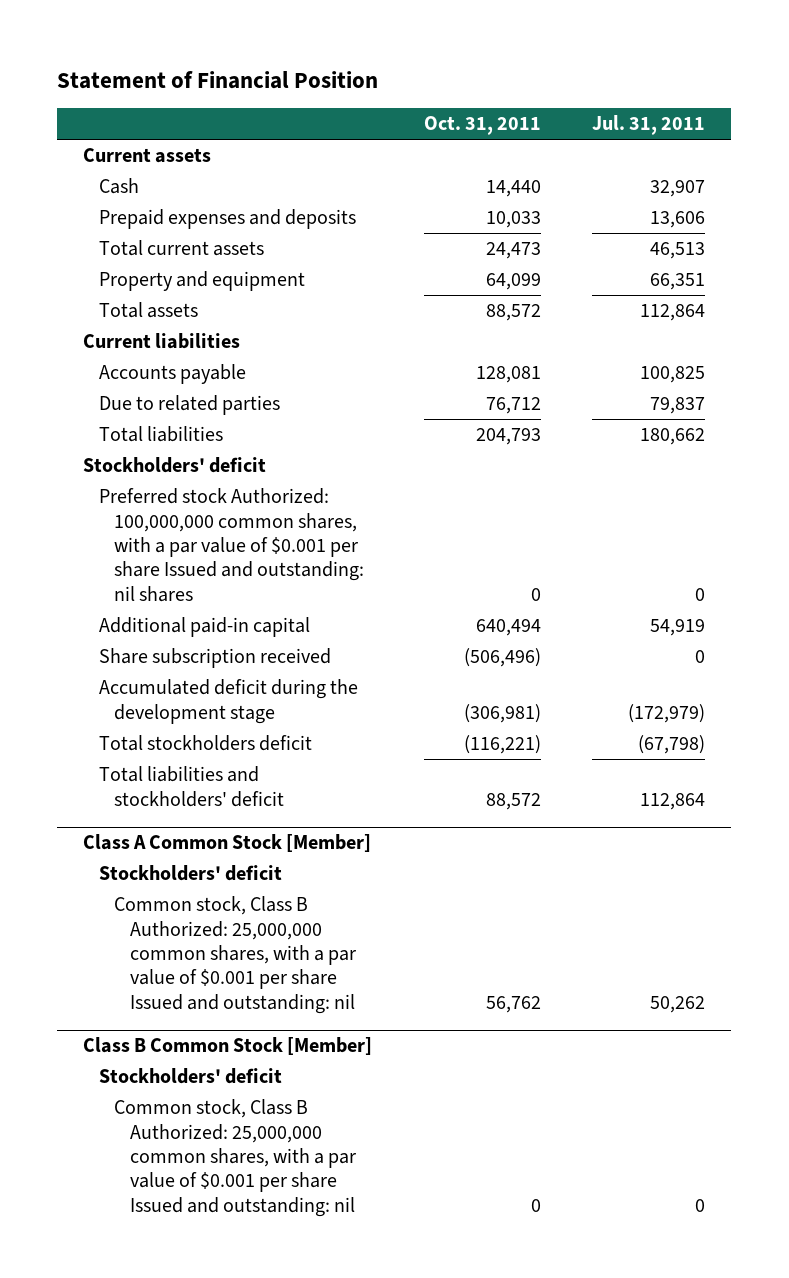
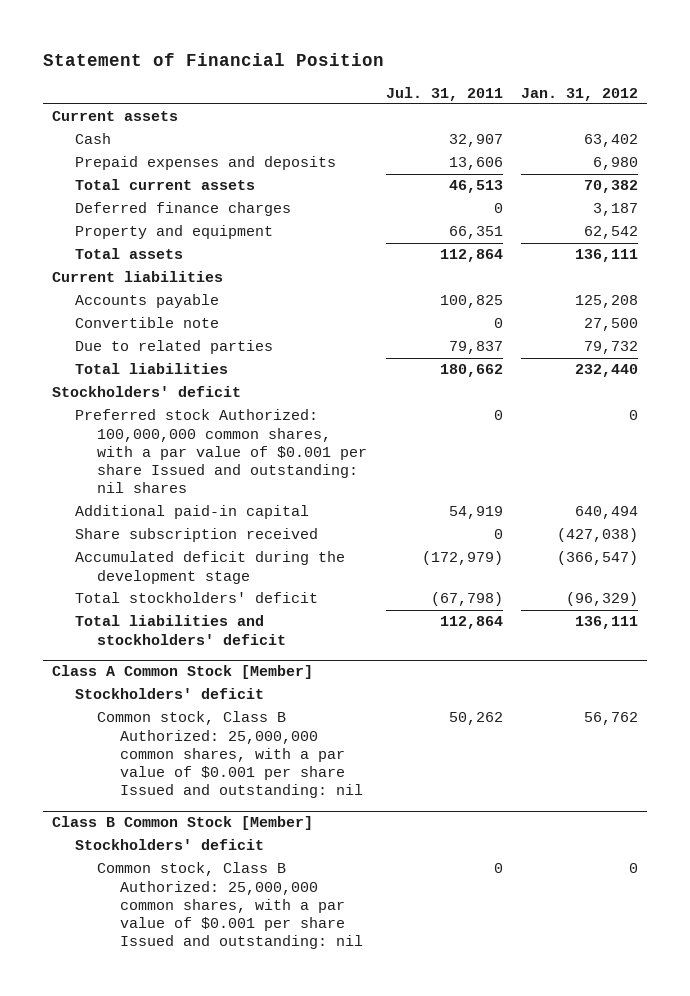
[423,116,541,136] Oct. 31, 2011 -> none
none -> [521,87,639,101] Jan. 31, 2012
none -> [74,202,291,217] Deferred finance charges
none -> [74,317,219,329] Convertible note
[98,735,312,752] Total stockholders deficit -> [74,592,318,604] Total stockholders' deficit

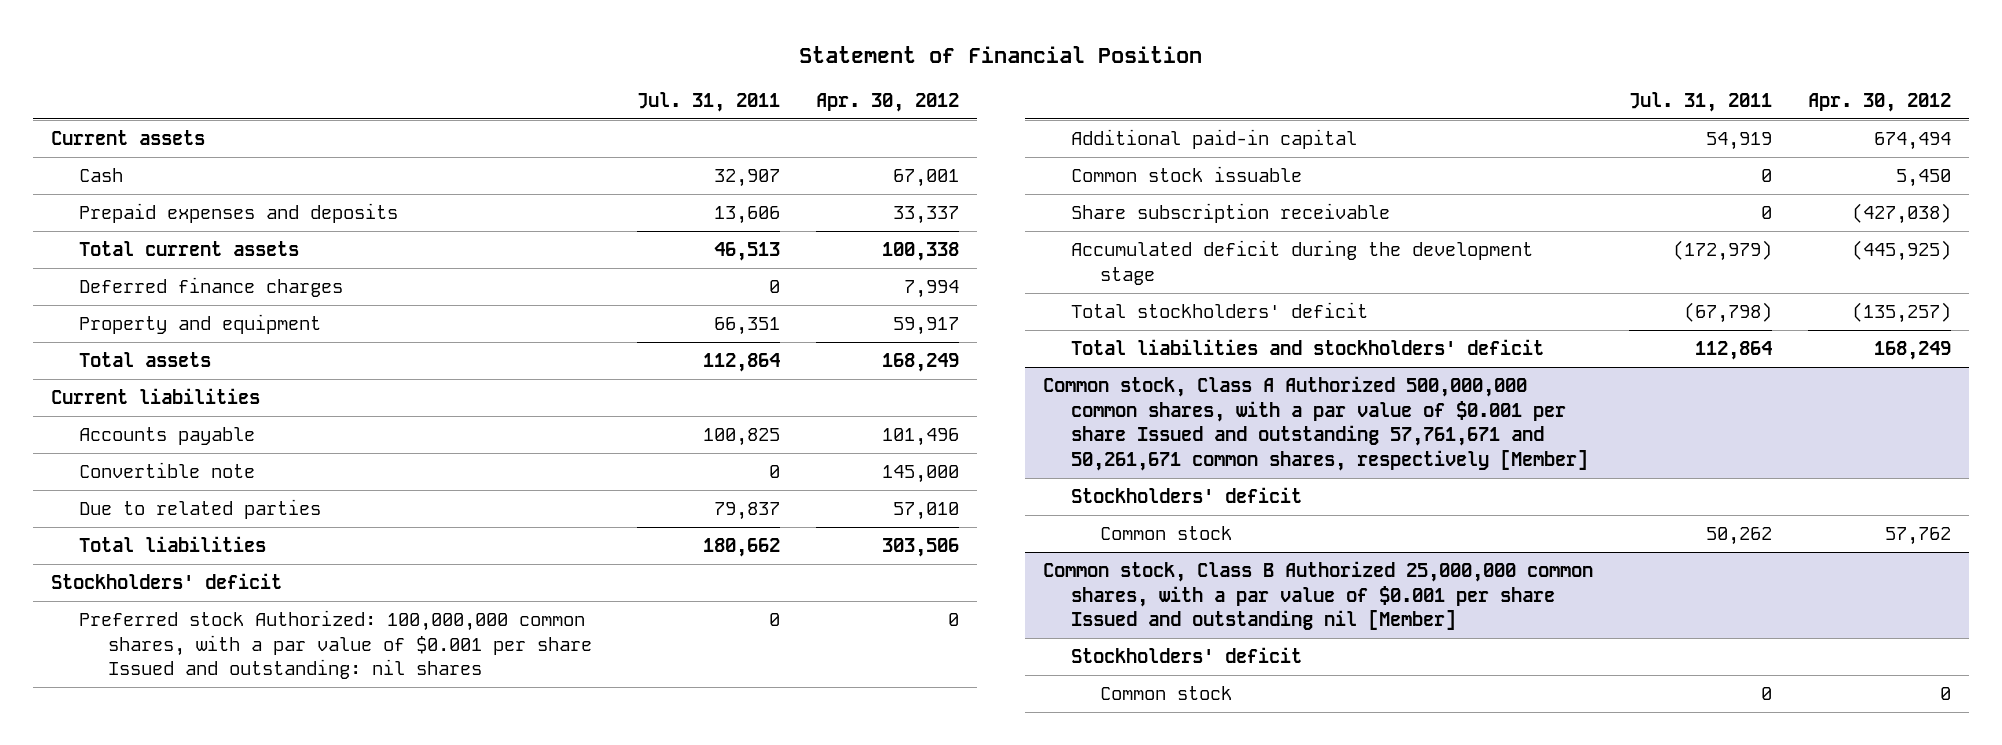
[521,87,639,101] Jan. 31, 2012 -> none
none -> [816,92,960,112] Apr. 30, 2012
none -> [1071,166,1303,183] Common stock issuable
[74,528,318,543] Share subscription received -> [1071,203,1391,224] Share subscription receivable
[52,665,314,680] Class A Common Stock [Member] -> none
none -> [1042,376,1589,471] Common stock, Class A Authorized 500,000,000 common shares, with a par value of $0.001 per share Issued and outstanding 57,761,671 and 50,261,671 common shares, respectively [Member]
[52,816,314,831] Class B Common Stock [Member] -> none
[97,711,363,799] Common stock, Class B Authorized: 25,000,000 common shares, with a par value of $0.001 per share Issued and outstanding: nil -> [1099,526,1232,541] Common stock
none -> [1042,561,1593,631] Common stock, Class B Authorized 25,000,000 common shares, with a par value of $0.001 per share Issued and outstanding nil [Member]
[97,862,363,950] Common stock, Class B Authorized: 25,000,000 common shares, with a par value of $0.001 per share Issued and outstanding: nil -> [1099,686,1232,701] Common stock

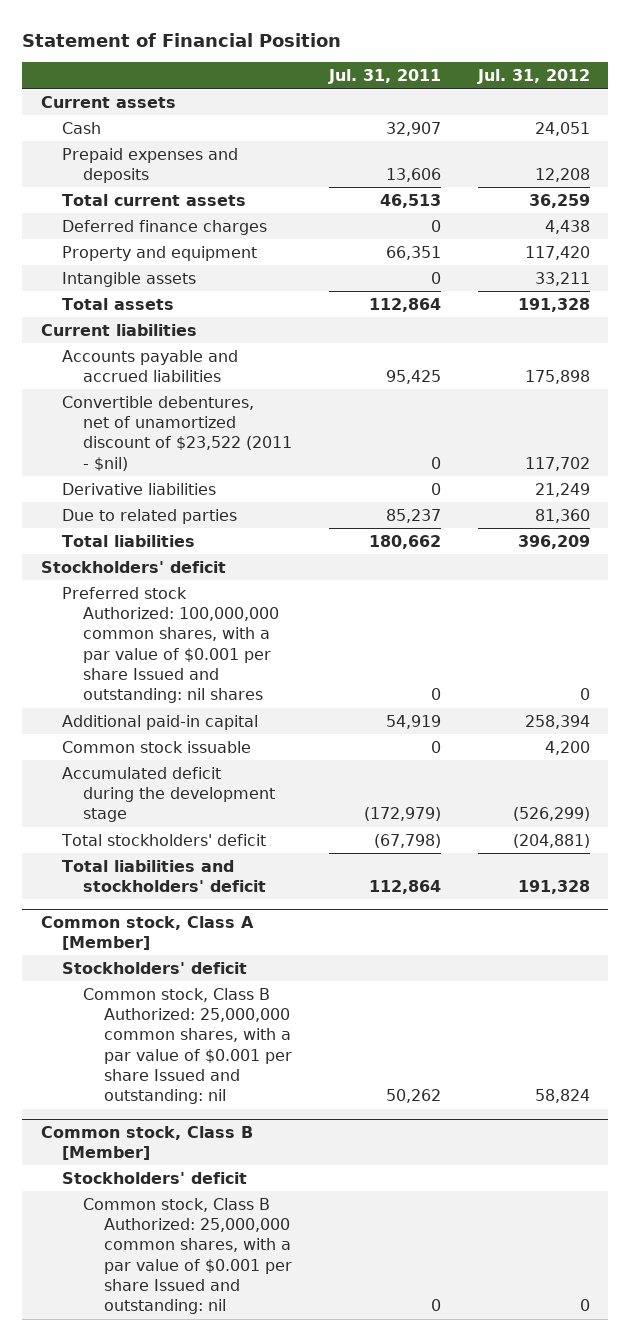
[816,92,960,112] Apr. 30, 2012 -> none
none -> [476,68,590,84] Jul. 31, 2012
none -> [61,271,196,287] Intangible assets
[79,427,256,446] Accounts payable -> none
none -> [61,349,238,382] Accounts payable and accrued liabilities
[79,462,256,479] Convertible note -> [61,395,292,471] Convertible debentures, net of unamortized discount of $23,522 (2011 - $nil)
none -> [61,482,216,495] Derivative liabilities
[714,502,781,521] 79,837 -> [385,508,441,523] 85,237
[1071,203,1391,224] Share subscription receivable -> none
[1042,376,1589,471] Common stock, Class A Authorized 500,000,000 common shares, with a par value of $0.001 per share Issued and outstanding 57,761,671 and 50,261,671 common shares, respectively [Member] -> none
none -> [40,915,254,951] Common stock, Class A [Member]
[1042,561,1593,631] Common stock, Class B Authorized 25,000,000 common shares, with a par value of $0.001 per share Issued and outstanding nil [Member] -> none
[1099,526,1232,541] Common stock -> [82,987,292,1105] Common stock, Class B Authorized: 25,000,000 common shares, with a par value of $0.001 per share Issued and outstanding: nil
none -> [40,1125,253,1161] Common stock, Class B [Member]
[1099,686,1232,701] Common stock -> [82,1197,292,1315] Common stock, Class B Authorized: 25,000,000 common shares, with a par value of $0.001 per share Issued and outstanding: nil

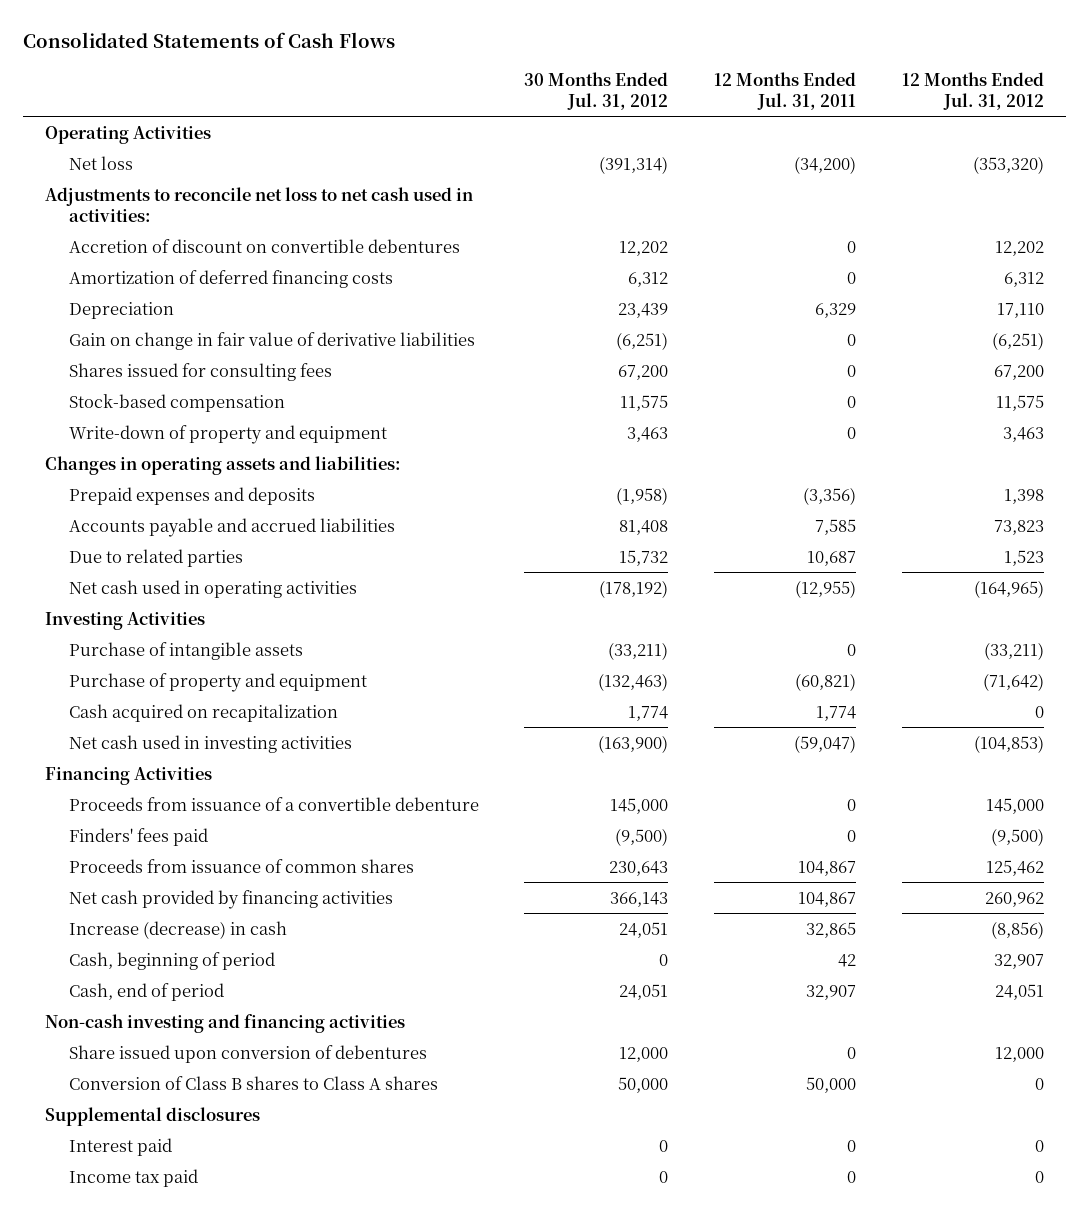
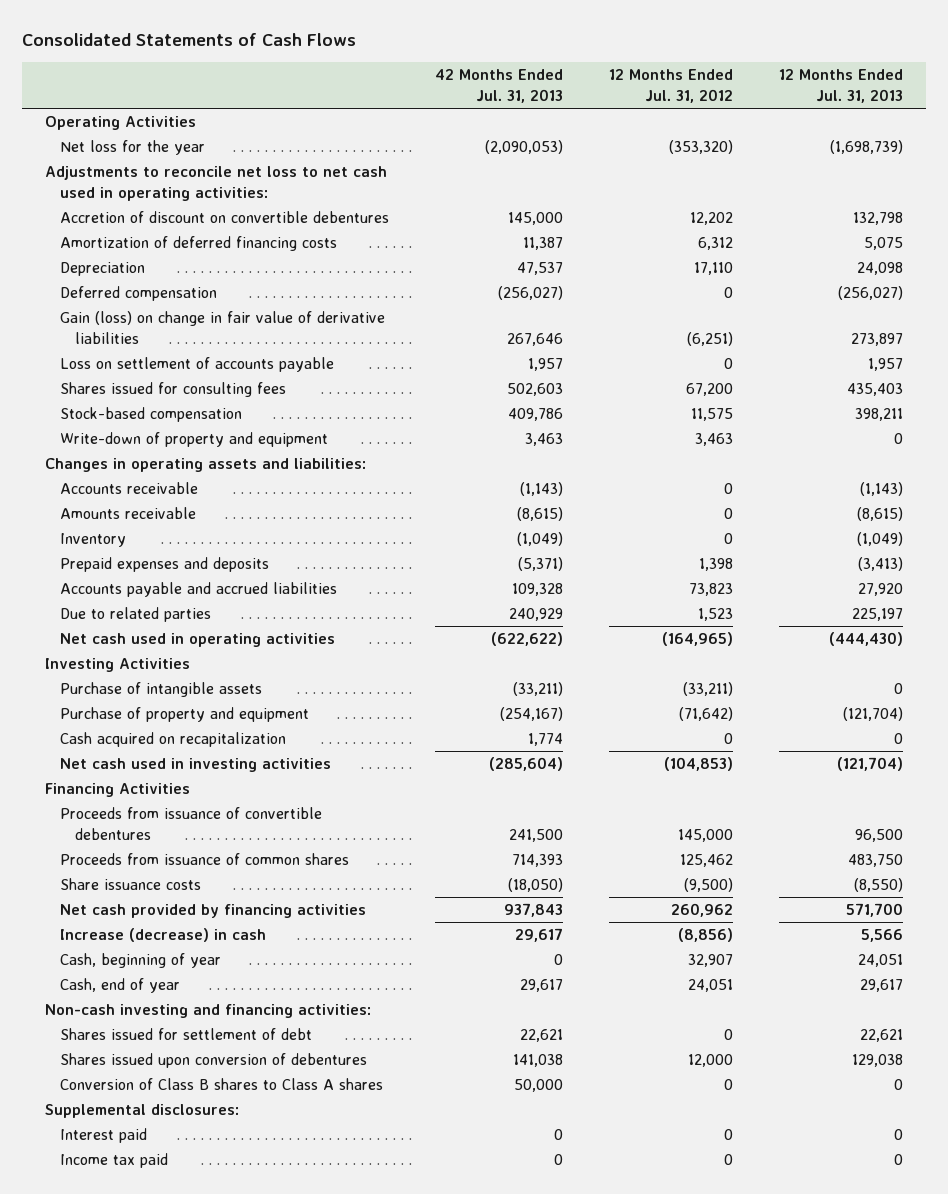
[524,71,669,110] 30 Months Ended Jul. 31, 2012 -> none
[714,71,857,110] 12 Months Ended Jul. 31, 2011 -> none
none -> [434,69,563,104] 42 Months Ended Jul. 31, 2013
none -> [779,69,904,104] 12 Months Ended Jul. 31, 2013
[68,155,133,170] Net loss -> [59,139,205,155] Net loss for the year
[45,186,474,222] Adjustments to reconcile net loss to net cash used in activities: -> [44,165,387,201] Adjustments to reconcile net loss to net cash used in operating activities:
none -> [59,285,217,301] Deferred compensation
[68,331,475,350] Gain on change in fair value of derivative liabilities -> [59,310,385,344] Gain (loss) on change in fair value of derivative liabilities
none -> [59,356,334,372] Loss on settlement of accounts payable
none -> [59,481,198,494] Accounts receivable
none -> [59,506,196,519] Amounts receivable
none -> [59,532,126,547] Inventory
[68,827,208,846] Finders' fees paid -> none
[68,796,479,811] Proceeds from issuance of a convertible debenture -> [59,806,322,840] Proceeds from issuance of convertible debentures
none -> [59,877,201,890] Share issuance costs
[68,951,275,970] Cash, beginning of period -> [59,952,221,968] Cash, beginning of year
[68,982,224,1001] Cash, end of period -> [59,977,180,993] Cash, end of year
[45,1013,406,1033] Non-cash investing and financing activities -> [44,1003,371,1018] Non-cash investing and financing activities:
none -> [59,1027,312,1040] Shares issued for settlement of debt
[68,1044,427,1063] Share issued upon conversion of debentures -> [59,1052,367,1068] Shares issued upon conversion of debentures
[45,1106,261,1126] Supplemental disclosures -> [44,1103,239,1118] Supplemental disclosures:

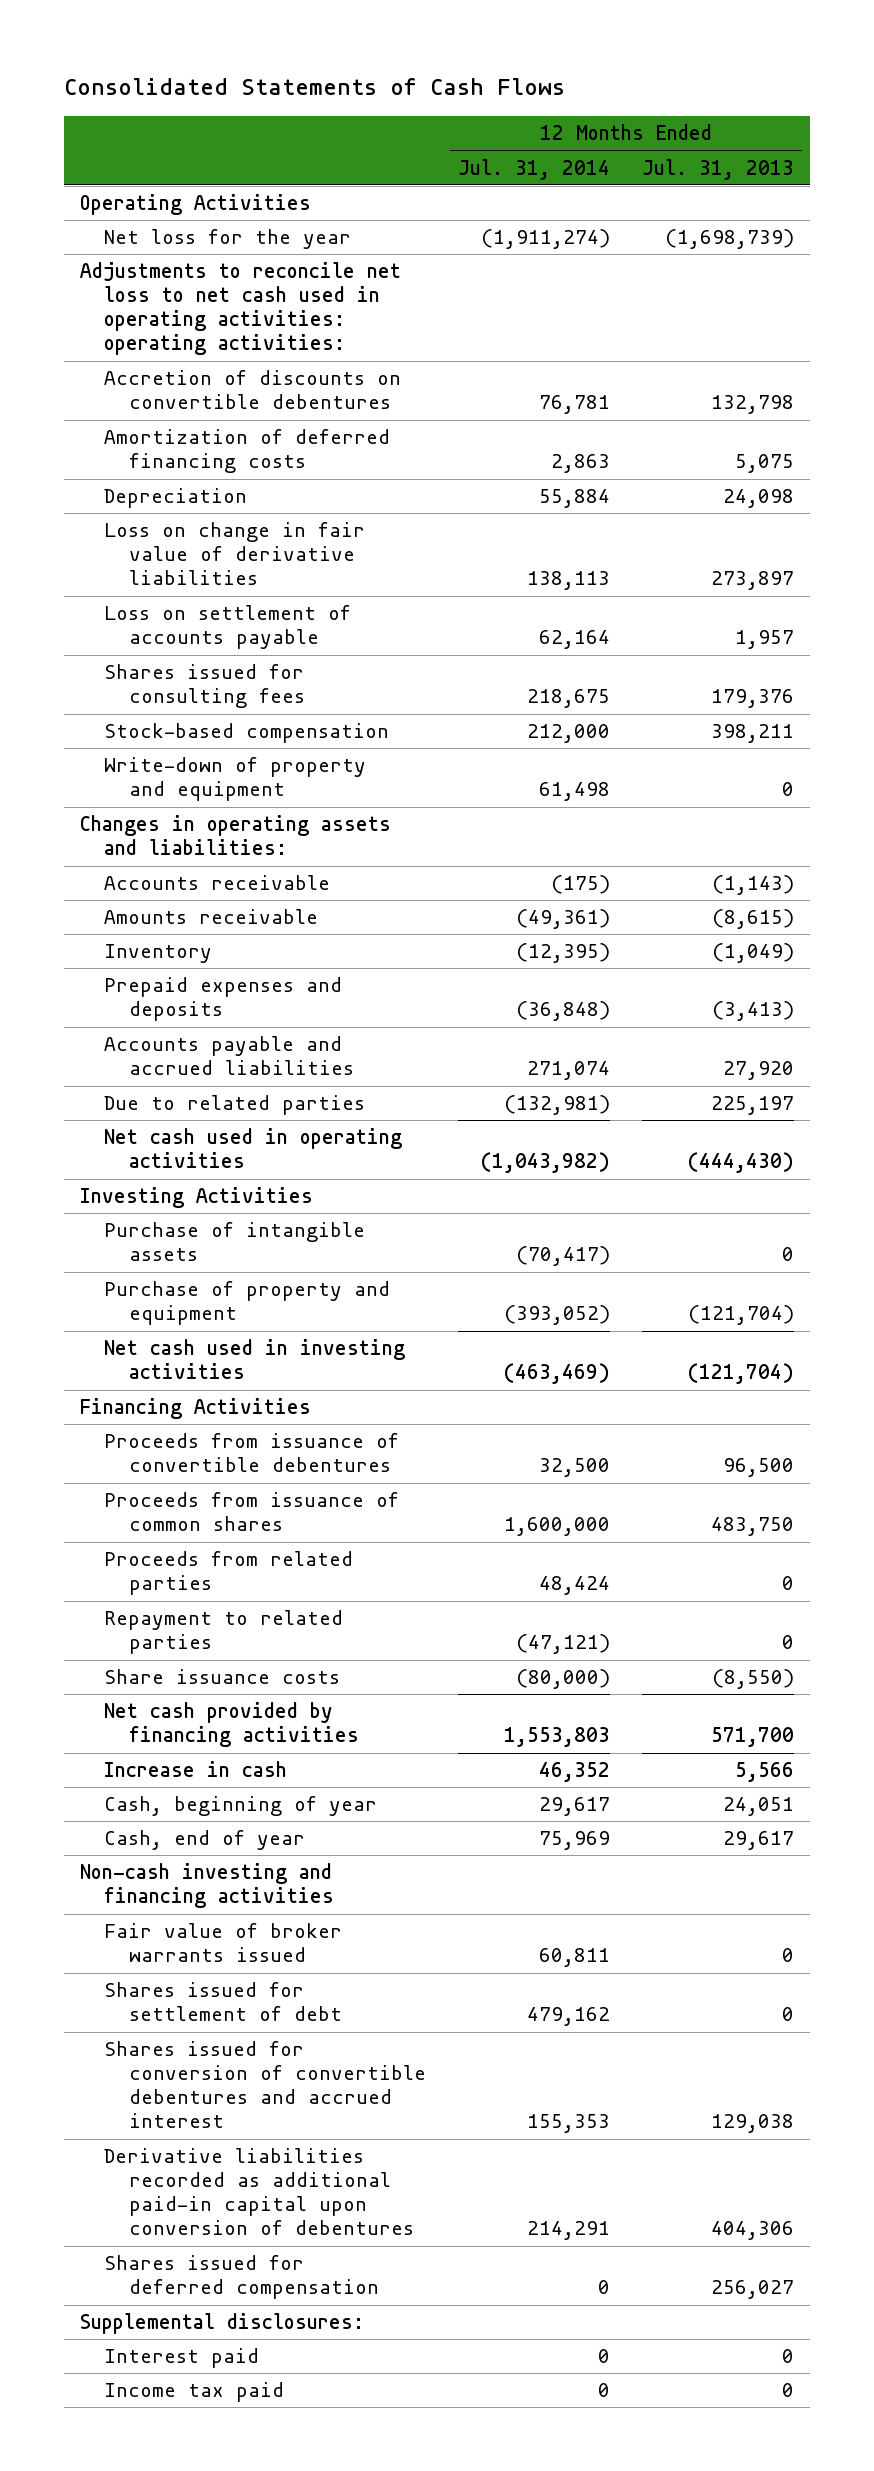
[434,69,563,104] 42 Months Ended Jul. 31, 2013 -> none
[609,69,734,104] 12 Months Ended Jul. 31, 2012 -> none
none -> [457,158,610,180] Jul. 31, 2014
[44,165,387,201] Adjustments to reconcile net loss to net cash used in operating activities: -> [79,262,401,356] Adjustments to reconcile net loss to net cash used in operating activities: operating activities:
[59,210,389,223] Accretion of discount on convertible debentures -> [104,370,402,410] Accretion of discounts on convertible debentures
[59,285,217,301] Deferred compensation -> none
[59,310,385,344] Gain (loss) on change in fair value of derivative liabilities -> [104,522,366,586] Loss on change in fair value of derivative liabilities
[847,382,904,396] 435,403 -> [710,689,794,709] 179,376
[59,731,286,747] Cash acquired on recapitalization -> none
none -> [104,1551,354,1596] Proceeds from related parties
none -> [104,1610,344,1655] Repayment to related parties
[59,927,266,942] Increase (decrease) in cash -> [104,1761,288,1778] Increase in cash
[59,1077,383,1090] Conversion of Class B shares to Class A shares -> none
[44,1003,371,1018] Non-cash investing and financing activities: -> [79,1863,335,1909] Non-cash investing and financing activities
none -> [104,1923,343,1963] Fair value of broker warrants issued
[860,1028,904,1042] 22,621 -> [781,2007,794,2022] 0
[59,1052,367,1068] Shares issued upon conversion of debentures -> [104,2041,426,2129] Shares issued for conversion of convertible debentures and accrued interest
none -> [104,2148,414,2236] Derivative liabilities recorded as additional paid-in capital upon conversion of debentures
none -> [104,2255,379,2300] Shares issued for deferred compensation

